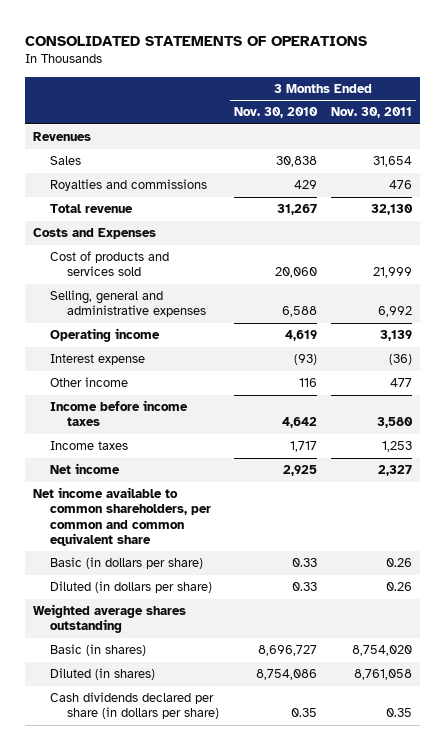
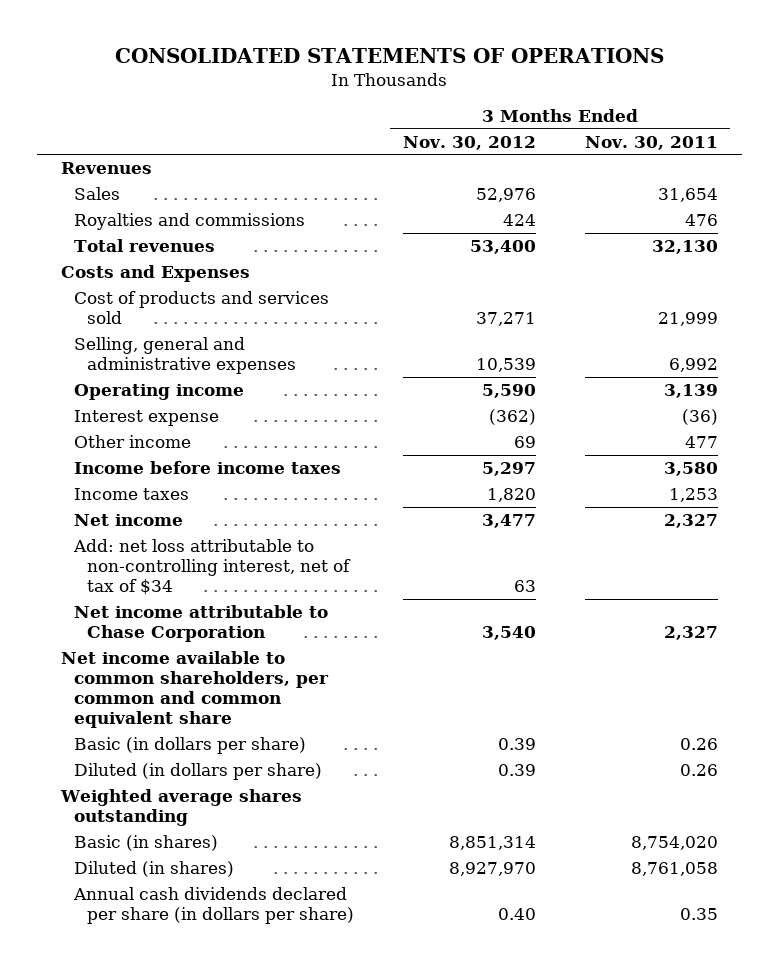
[233,107,318,119] Nov. 30, 2010 -> none
none -> [402,135,536,150] Nov. 30, 2012
[49,204,133,214] Total revenue -> [73,238,215,252] Total revenues
none -> [72,538,351,596] Add: net loss attributable to non-controlling interest, net of tax of $34
none -> [73,604,328,643] Net income attributable to Chase Corporation
[49,692,220,720] Cash dividends declared per share (in dollars per share) -> [72,886,354,925] Annual cash dividends declared per share (in dollars per share)

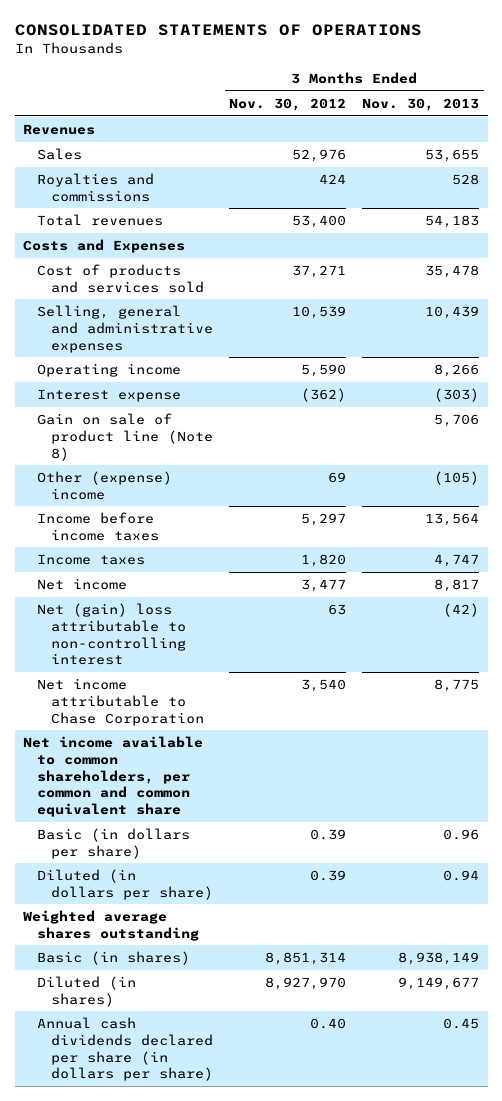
[584,135,718,150] Nov. 30, 2011 -> none
none -> [362,97,480,111] Nov. 30, 2013
none -> [36,412,213,461] Gain on sale of product line (Note 8)
[73,434,191,448] Other income -> [36,470,172,500] Other (expense) income
[72,538,351,596] Add: net loss attributable to non-controlling interest, net of tax of $34 -> [36,602,186,666] Net (gain) loss attributable to non-controlling interest

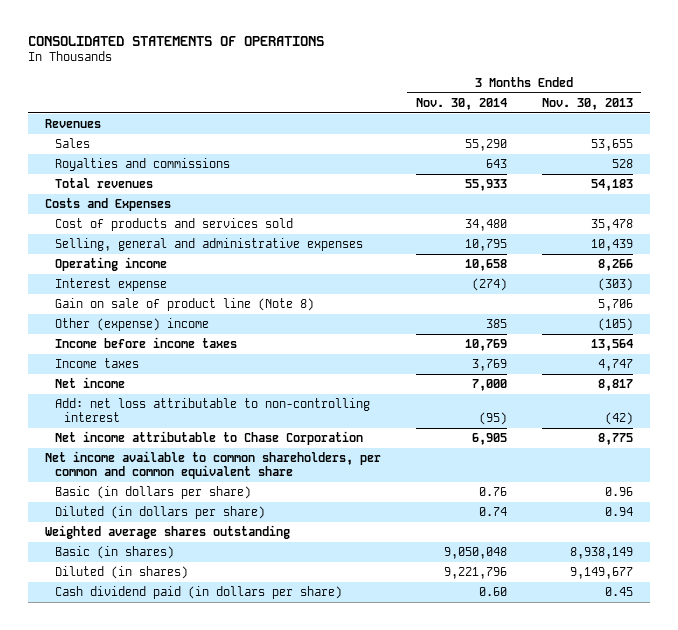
[229,97,347,111] Nov. 30, 2012 -> none
none -> [415,97,507,110] Nov. 30, 2014
[36,602,186,666] Net (gain) loss attributable to non-controlling interest -> [54,397,370,423] Add: net loss attributable to non-controlling interest
[36,1016,213,1082] Annual cash dividends declared per share (in dollars per share) -> [54,585,342,599] Cash dividend paid (in dollars per share)

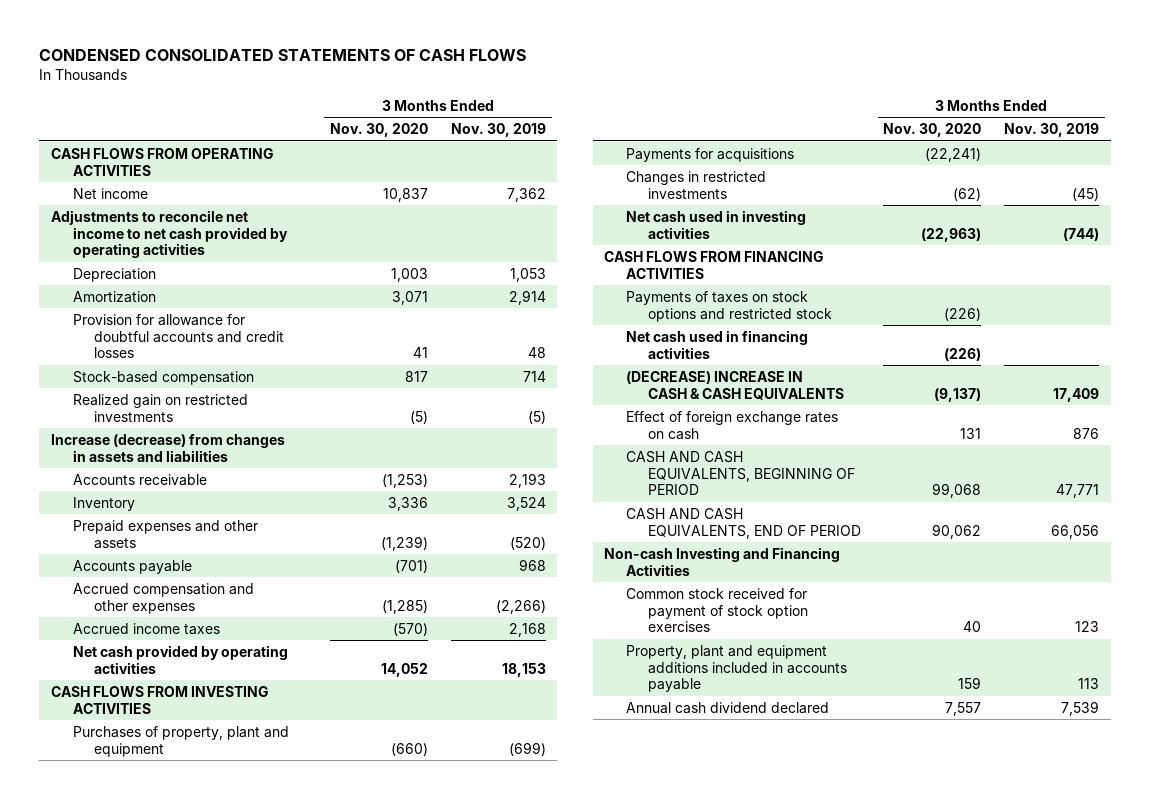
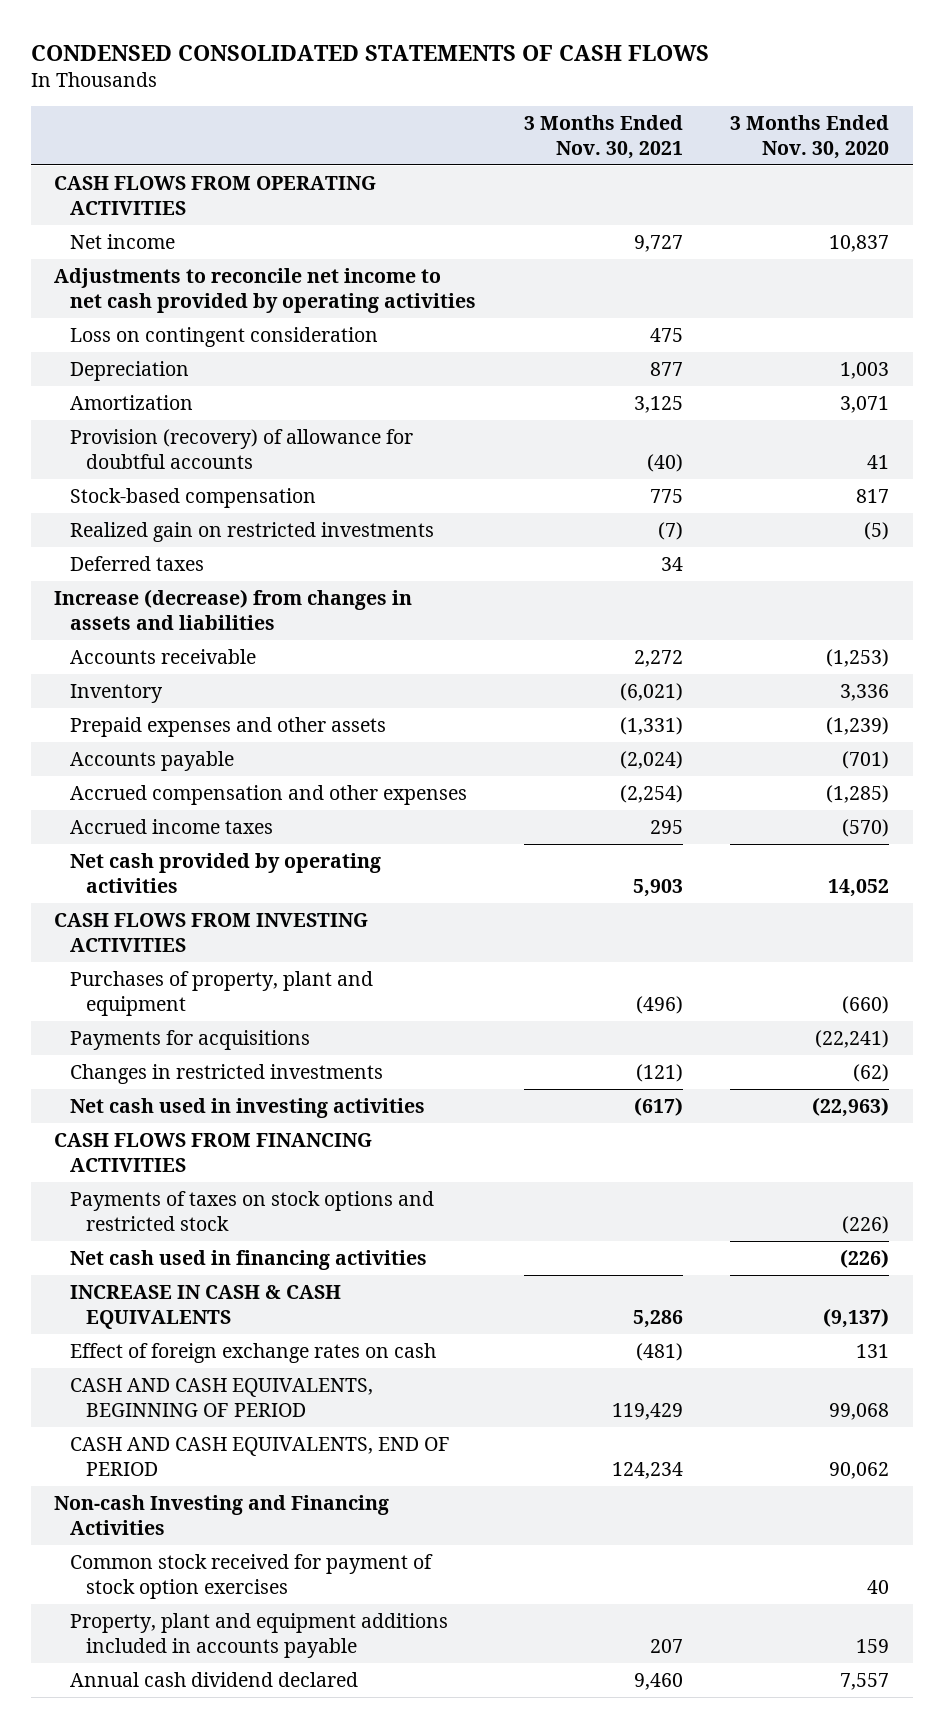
[450,123,546,138] Nov. 30, 2019 -> none
none -> [523,114,683,159] 3 Months Ended Nov. 30, 2021
none -> [70,326,379,347] Loss on contingent consideration
[72,313,285,359] Provision for allowance for doubtful accounts and credit losses -> [70,428,414,469] Provision (recovery) of allowance for doubtful accounts
none -> [70,555,205,571] Deferred taxes
[625,370,844,400] (DECREASE) INCREASE IN CASH & CASH EQUIVALENTS -> [70,1284,342,1329] INCREASE IN CASH & CASH EQUIVALENTS

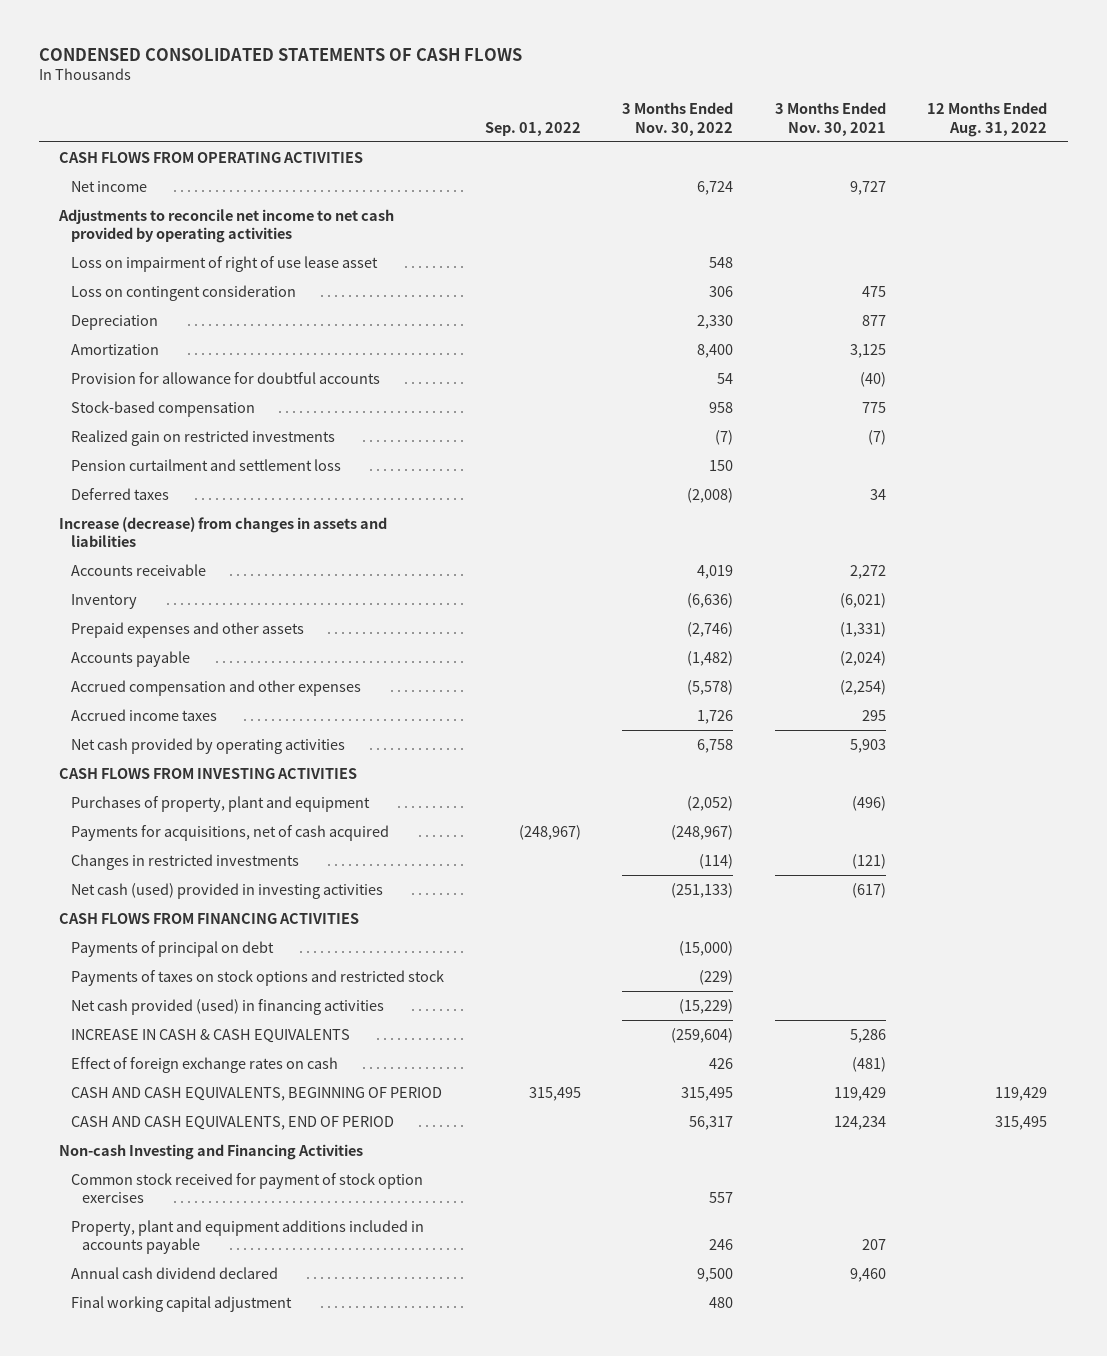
[730,114,890,159] 3 Months Ended Nov. 30, 2020 -> none
none -> [485,121,582,136] Sep. 01, 2022
none -> [622,102,734,136] 3 Months Ended Nov. 30, 2022
none -> [927,102,1048,137] 12 Months Ended Aug. 31, 2022
none -> [70,255,378,272] Loss on impairment of right of use lease asset
[70,428,414,469] Provision (recovery) of allowance for doubtful accounts -> [70,371,380,384] Provision for allowance for doubtful accounts
none -> [70,458,341,471] Pension curtailment and settlement loss
[70,1029,311,1050] Payments for acquisitions -> none
none -> [70,824,389,841] Payments for acquisitions, net of cash acquired
[70,1097,426,1118] Net cash used in investing activities -> [70,882,383,899] Net cash (used) provided in investing activities
none -> [70,940,274,957] Payments of principal on debt
[70,1249,428,1270] Net cash used in financing activities -> [70,998,384,1015] Net cash provided (used) in financing activities
none -> [70,1295,292,1312] Final working capital adjustment

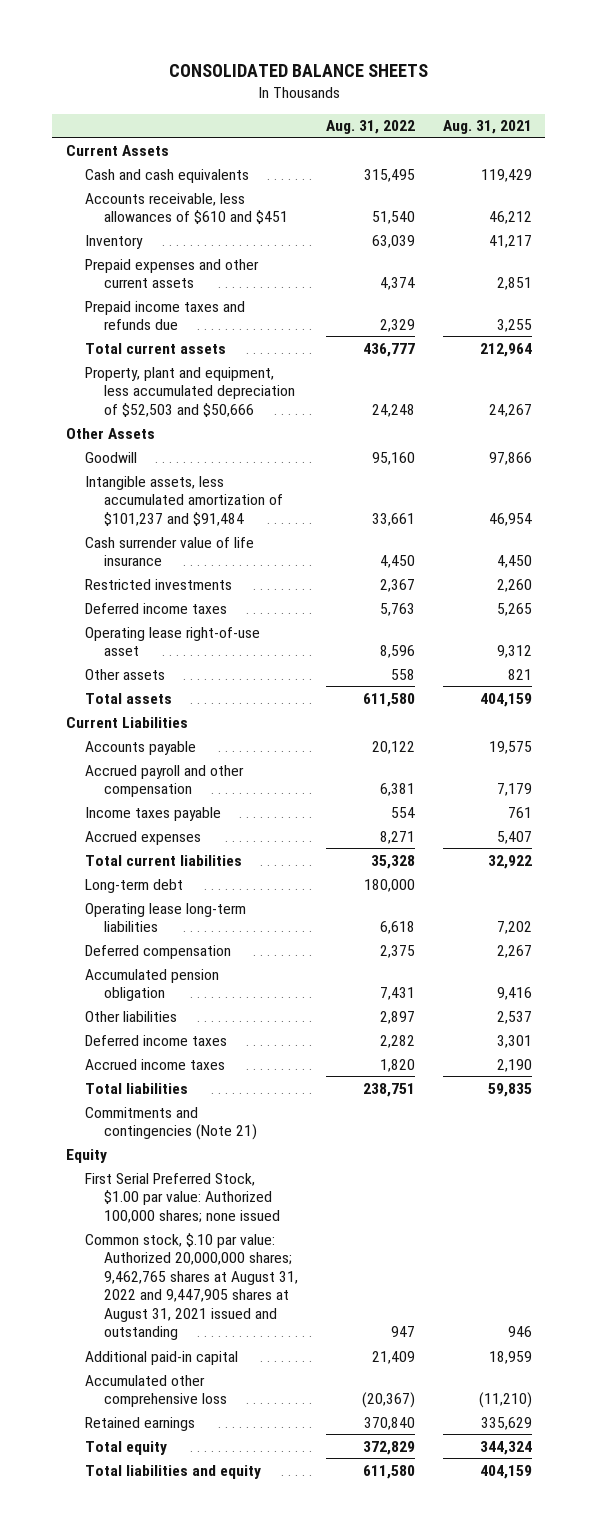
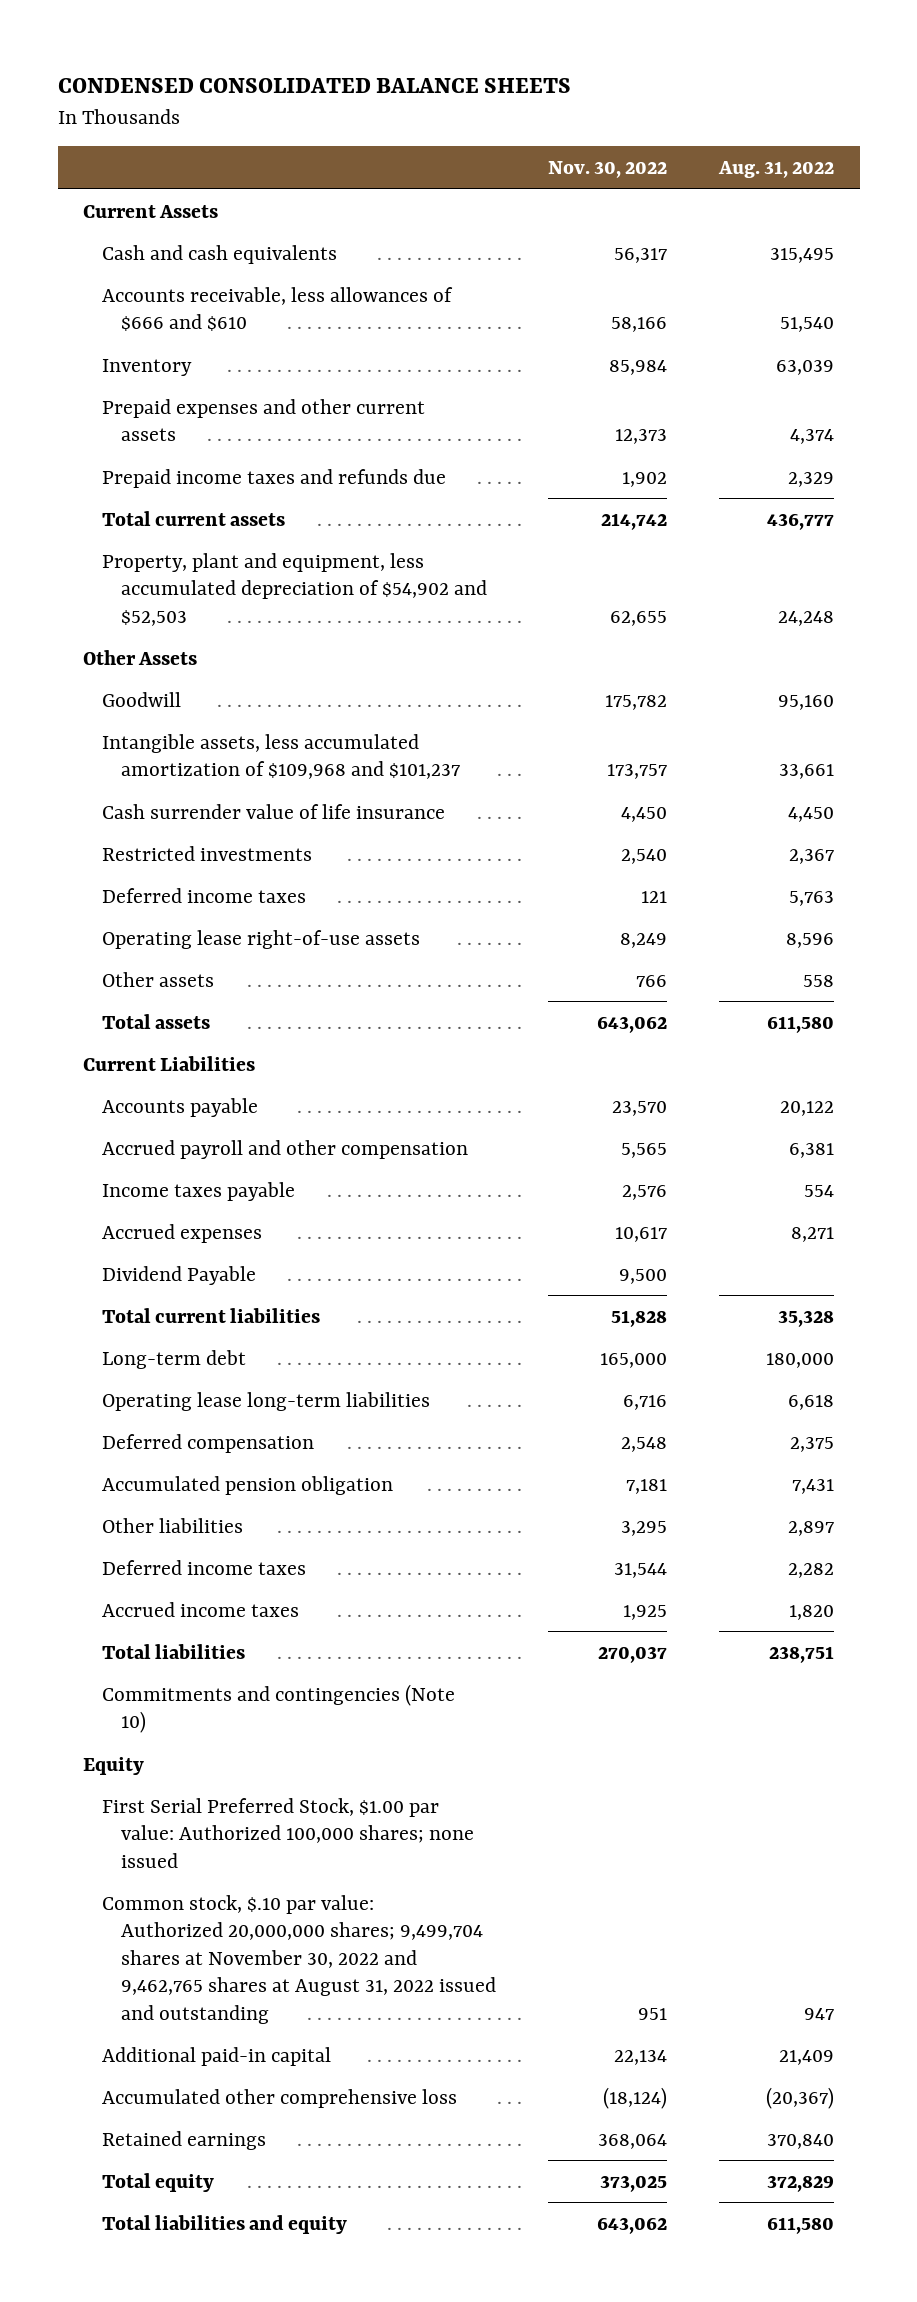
[168,63,428,77] CONSOLIDATED BALANCE SHEETS -> [57,77,571,93] CONDENSED CONSOLIDATED BALANCE SHEETS
[442,120,532,135] Aug. 31, 2021 -> none
none -> [548,161,668,179] Nov. 30, 2022
[84,192,288,225] Accounts receivable, less allowances of $610 and $451 -> [102,286,454,332] Accounts receivable, less allowances of $666 and $610
[84,366,295,417] Property, plant and equipment, less accumulated depreciation of $52,503 and $50,666 -> [102,552,488,626] Property, plant and equipment, less accumulated depreciation of $54,902 and $52,503
[84,475,283,526] Intangible assets, less accumulated amortization of $101,237 and $91,484 -> [102,733,461,780] Intangible assets, less accumulated amortization of $109,968 and $101,237
[84,626,260,657] Operating lease right-of-use asset -> [102,929,421,949] Operating lease right-of-use assets
none -> [102,1265,257,1285] Dividend Payable
[84,1106,257,1141] Commitments and contingencies (Note 21) -> [102,1683,456,1734] Commitments and contingencies (Note 10)
[84,1232,298,1341] Common stock, $.10 par value: Authorized 20,000,000 shares; 9,462,765 shares at August 31, 2022 and 9,447,905 shares at August 31, 2021 issued and outstanding -> [102,1894,497,2024] Common stock, $.10 par value: Authorized 20,000,000 shares; 9,499,704 shares at November 30, 2022 and 9,462,765 shares at August 31, 2022 issued and outstanding

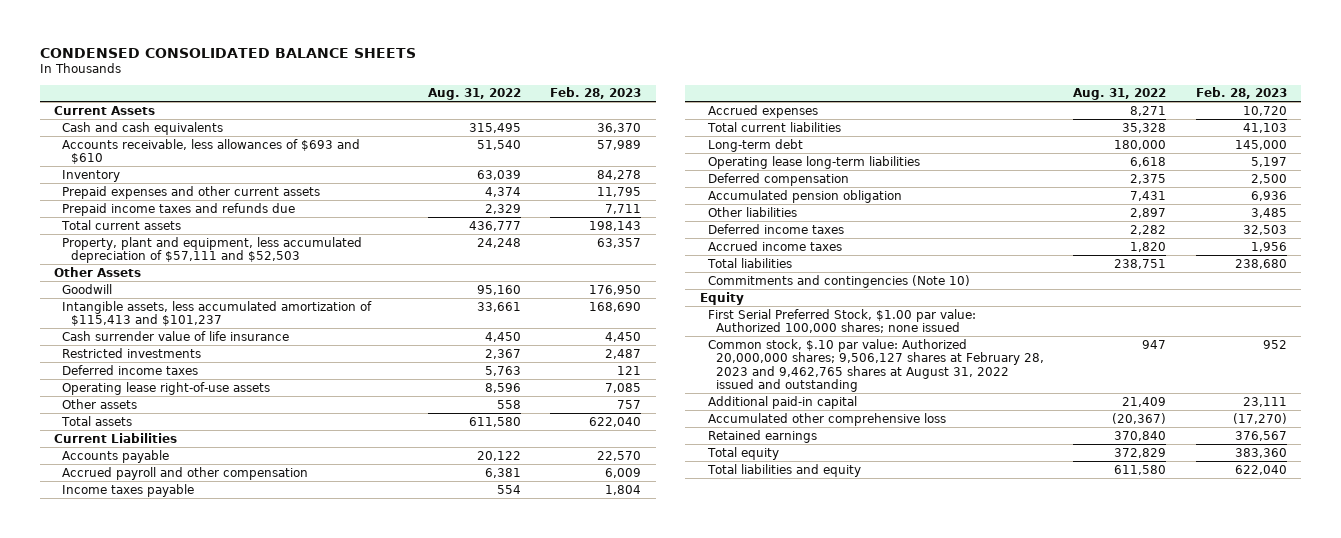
[548,161,668,179] Nov. 30, 2022 -> none
none -> [550,87,642,100] Feb. 28, 2023
[102,286,454,332] Accounts receivable, less allowances of $666 and $610 -> [62,138,361,165] Accounts receivable, less allowances of $693 and $610
[102,552,488,626] Property, plant and equipment, less accumulated depreciation of $54,902 and $52,503 -> [62,236,363,264] Property, plant and equipment, less accumulated depreciation of $57,111 and $52,503
[102,733,461,780] Intangible assets, less accumulated amortization of $109,968 and $101,237 -> [62,300,373,327] Intangible assets, less accumulated amortization of $115,413 and $101,237
[102,1265,257,1285] Dividend Payable -> none
[102,1894,497,2024] Common stock, $.10 par value: Authorized 20,000,000 shares; 9,499,704 shares at November 30, 2022 and 9,462,765 shares at August 31, 2022 issued and outstanding -> [707,338,1045,393] Common stock, $.10 par value: Authorized 20,000,000 shares; 9,506,127 shares at February 28, 2023 and 9,462,765 shares at August 31, 2022 issued and outstanding

